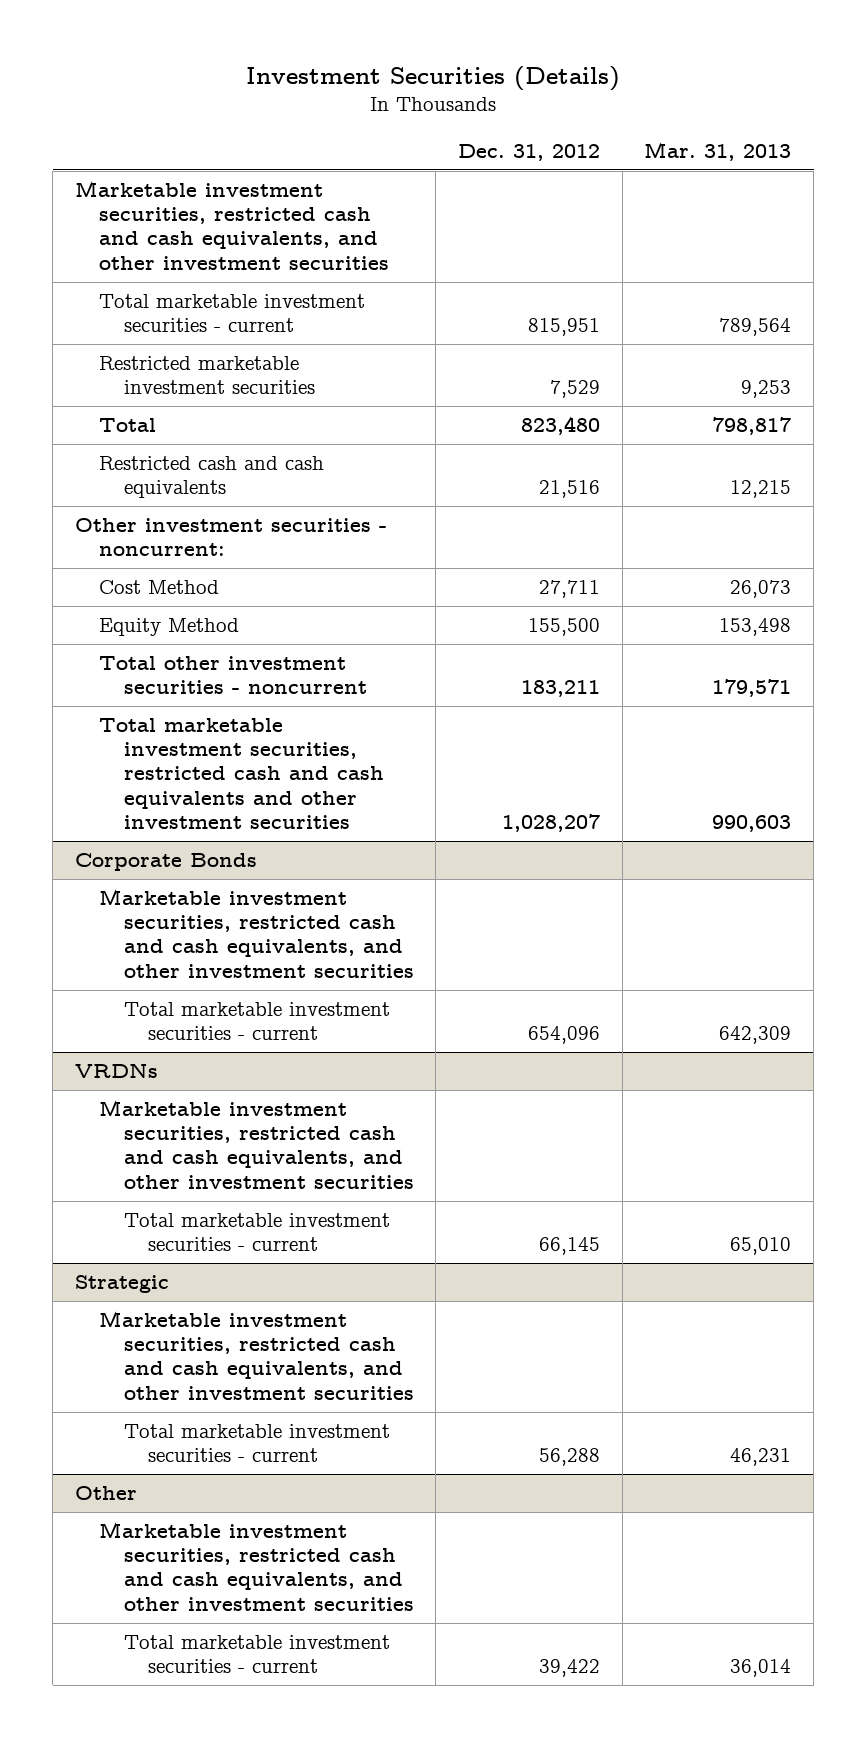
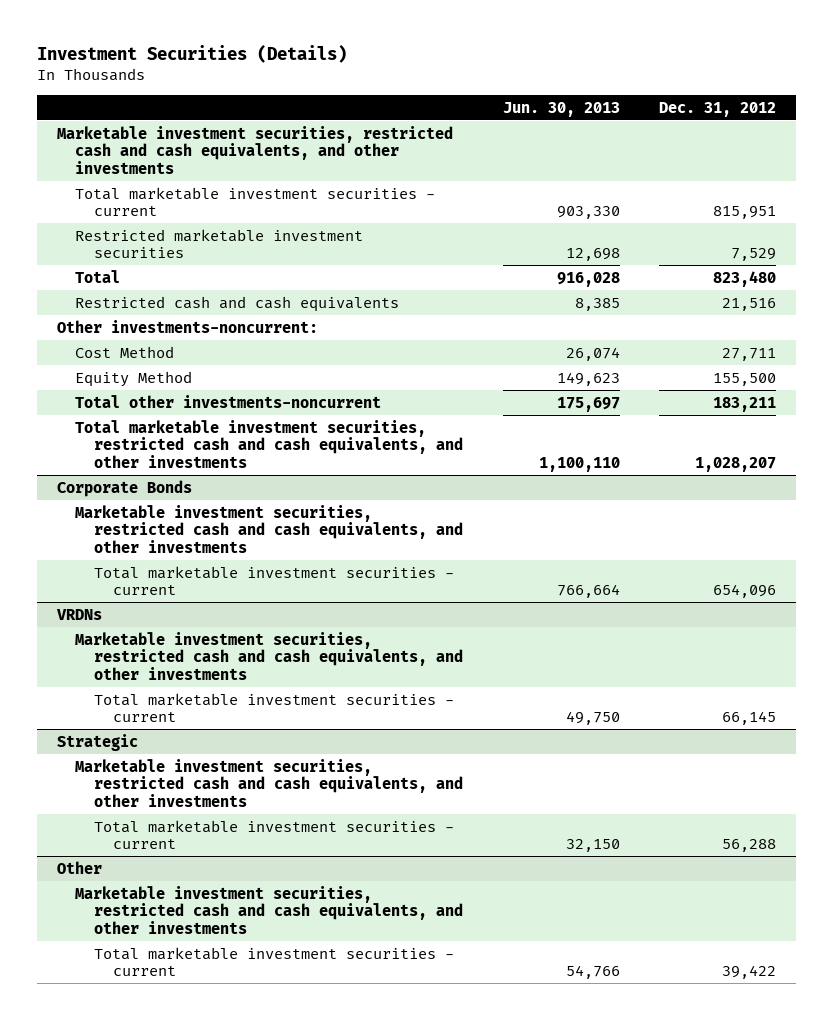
[644,141,792,161] Mar. 31, 2013 -> none
none -> [502,101,620,117] Jun. 30, 2013
[74,180,390,270] Marketable investment securities, restricted cash and cash equivalents, and other investment securities -> [56,125,453,174] Marketable investment securities, restricted cash and cash equivalents, and other investments
[74,517,387,557] Other investment securities - noncurrent: -> [56,319,318,333] Other investments-noncurrent:
[99,655,367,695] Total other investment securities - noncurrent -> [75,394,382,408] Total other investments-noncurrent
[99,717,384,830] Total marketable investment securities, restricted cash and cash equivalents and other investment securities -> [75,419,464,468] Total marketable investment securities, restricted cash and cash equivalents, and other investments
[99,888,414,978] Marketable investment securities, restricted cash and cash equivalents, and other investment securities -> [75,504,464,553] Marketable investment securities, restricted cash and cash equivalents, and other investments
[99,1099,414,1189] Marketable investment securities, restricted cash and cash equivalents, and other investment securities -> [75,631,464,680] Marketable investment securities, restricted cash and cash equivalents, and other investments
[99,1310,414,1400] Marketable investment securities, restricted cash and cash equivalents, and other investment securities -> [75,758,464,807] Marketable investment securities, restricted cash and cash equivalents, and other investments
[99,1521,414,1611] Marketable investment securities, restricted cash and cash equivalents, and other investment securities -> [75,885,464,934] Marketable investment securities, restricted cash and cash equivalents, and other investments

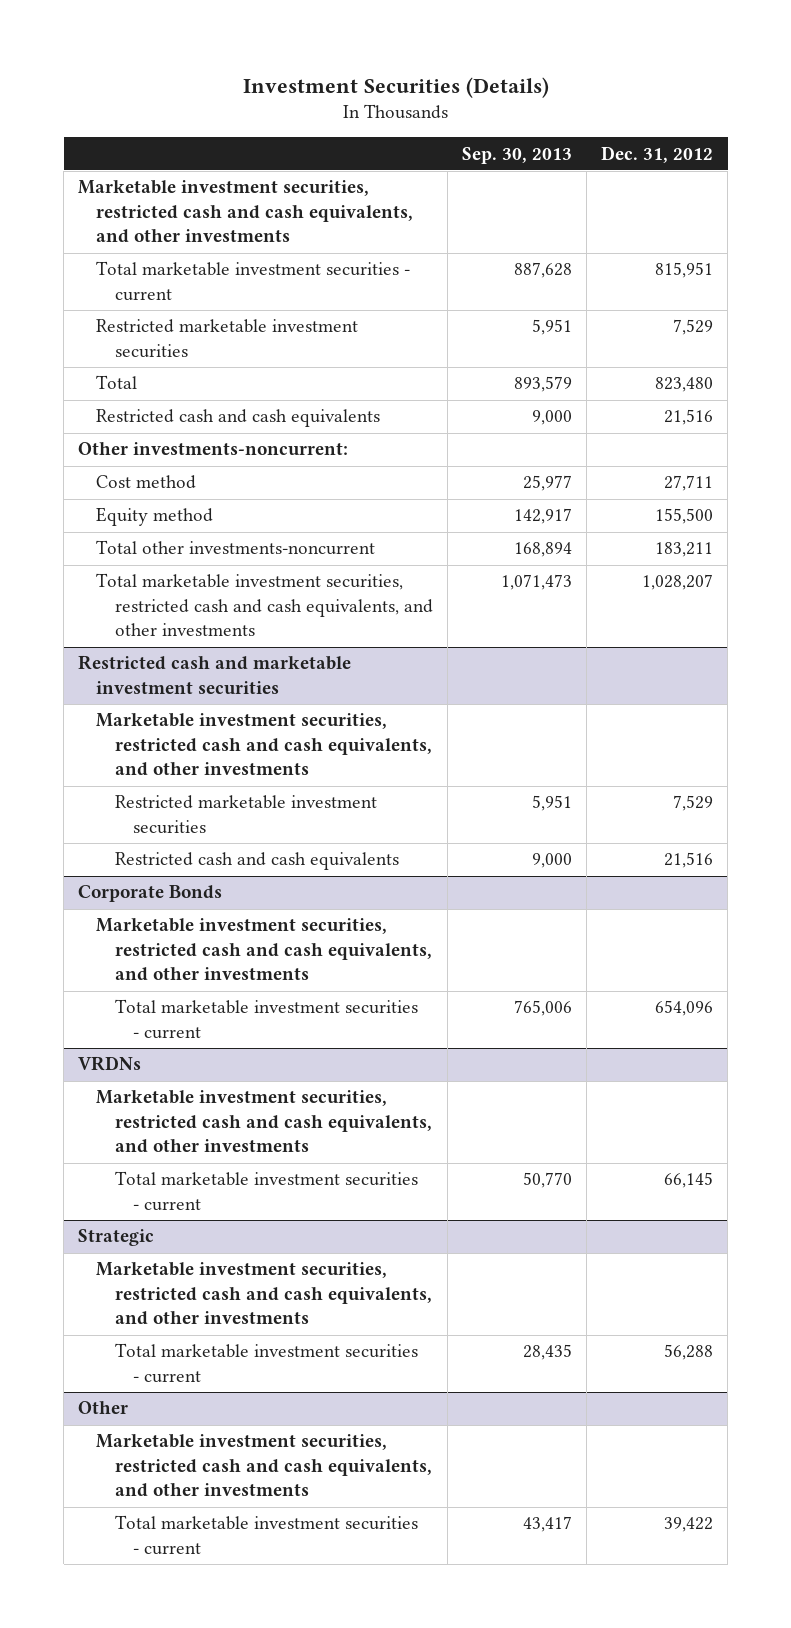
[502,101,620,117] Jun. 30, 2013 -> none
none -> [461,146,572,164] Sep. 30, 2013
[75,345,175,358] Cost Method -> [96,475,197,490] Cost method
[75,370,193,387] Equity Method -> [96,507,214,527] Equity method
none -> [78,655,352,695] Restricted cash and marketable investment securities
none -> [96,713,432,777] Marketable investment securities, restricted cash and cash equivalents, and other investments
none -> [114,795,377,834] Restricted marketable investment securities
none -> [114,852,399,871] Restricted cash and cash equivalents

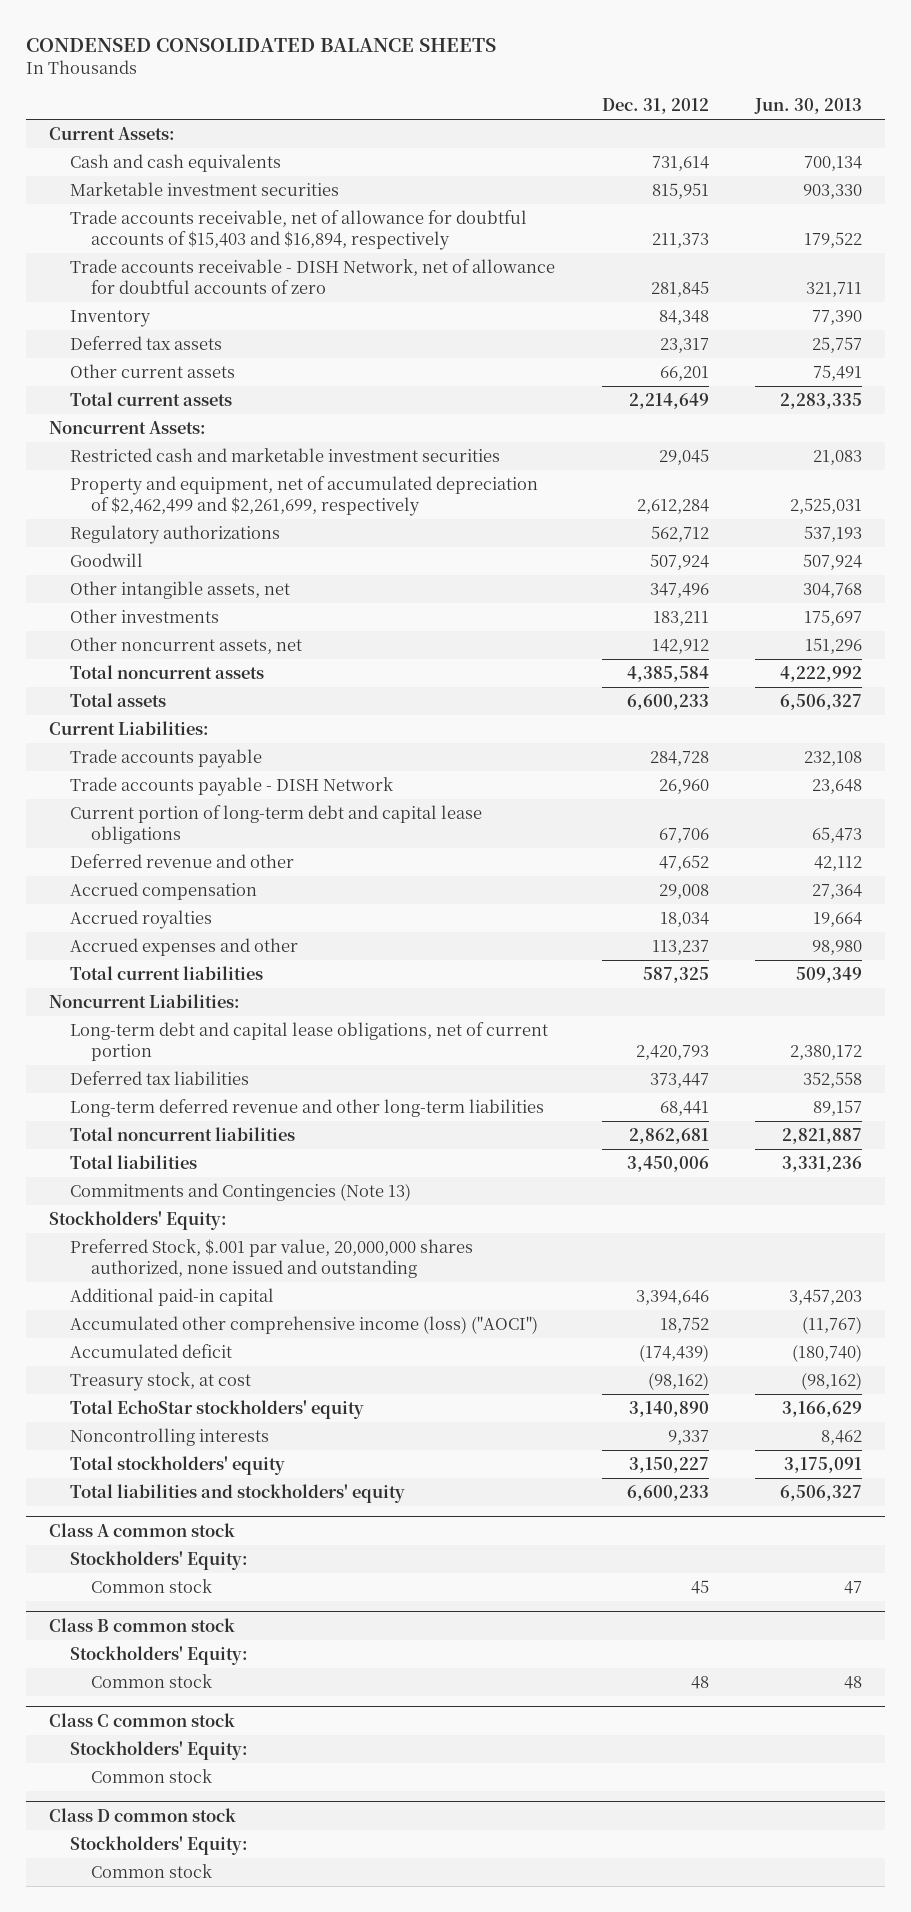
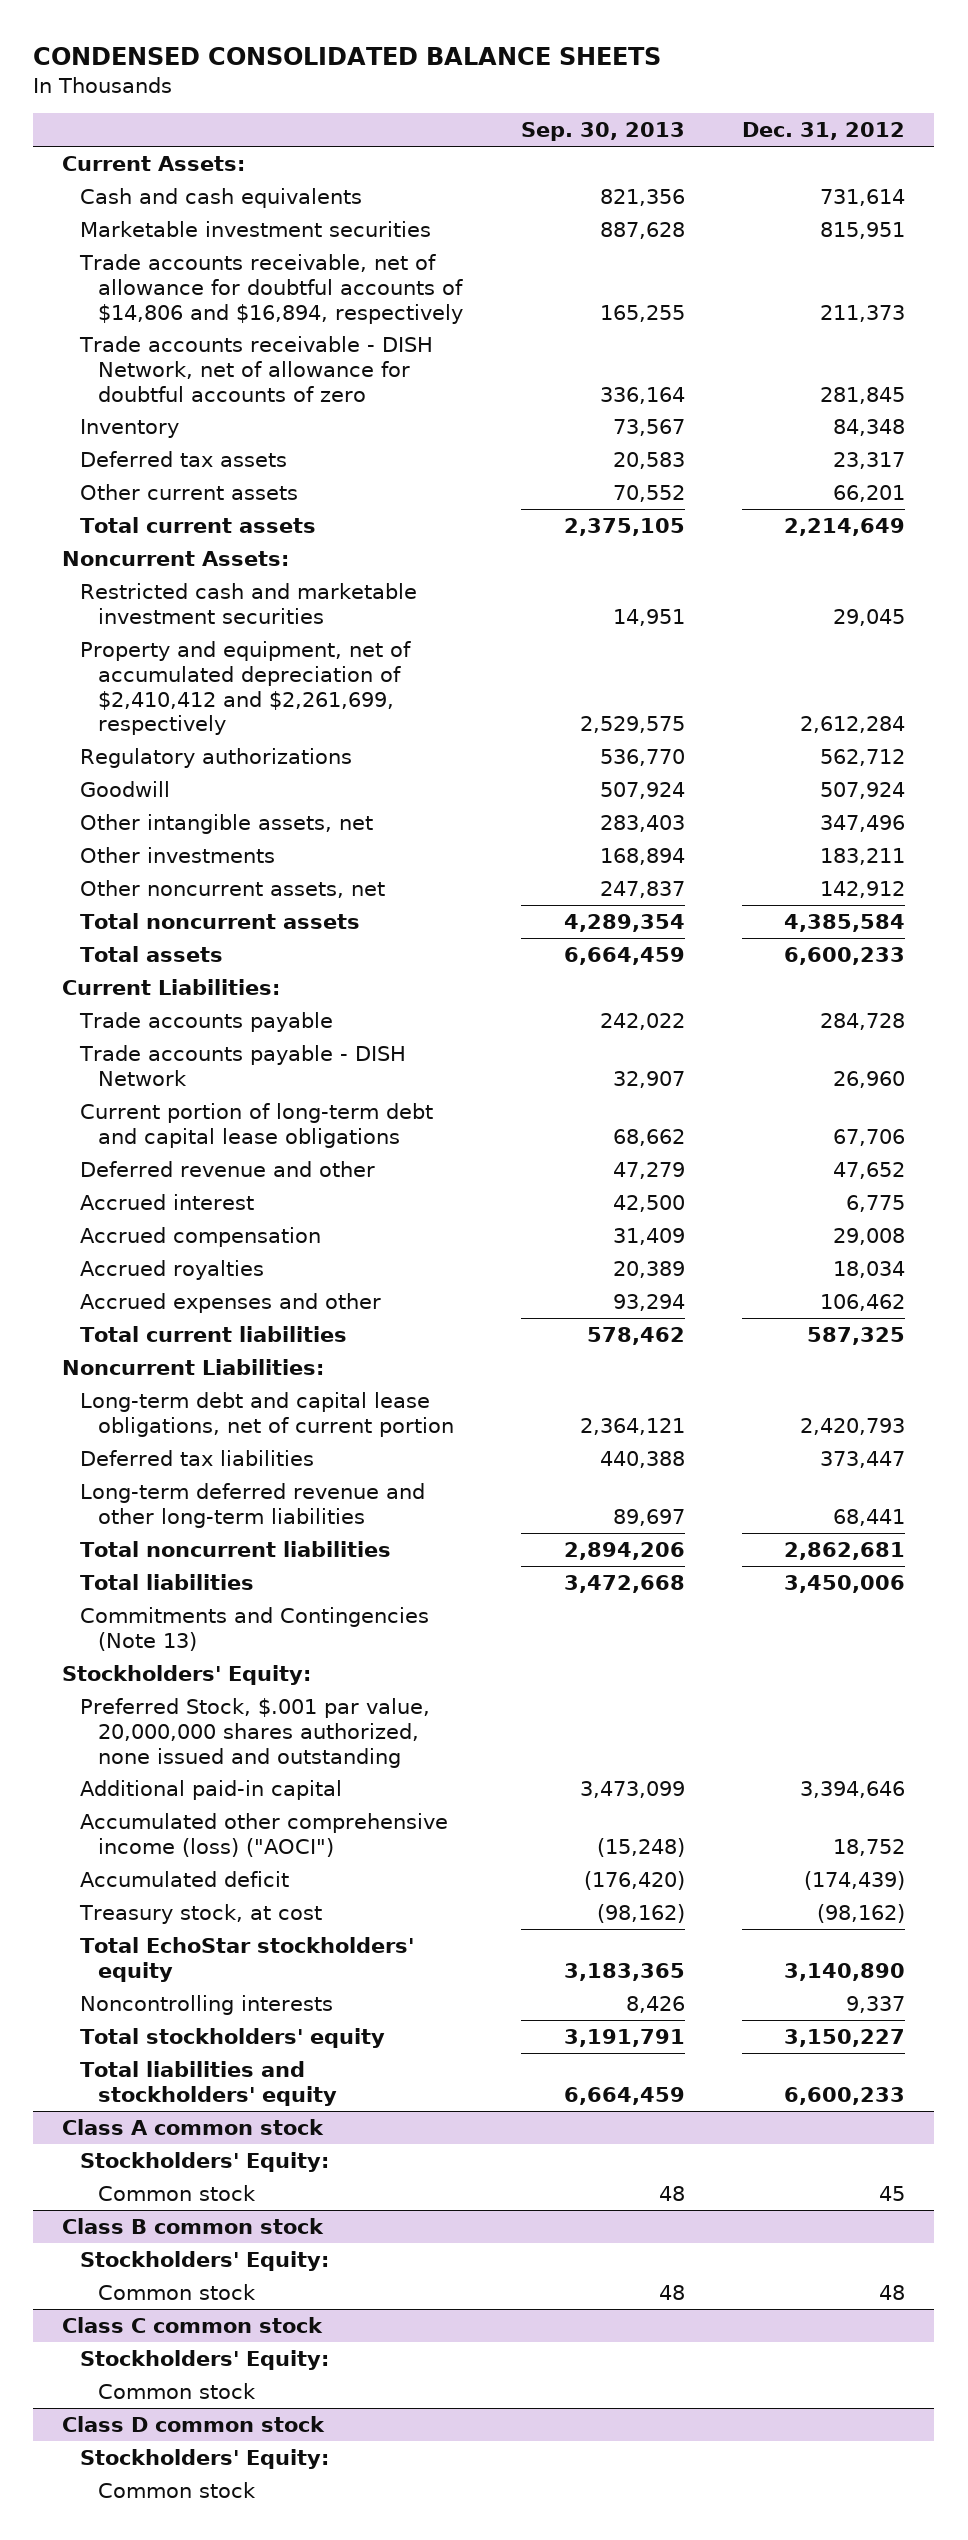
[754,98,863,115] Jun. 30, 2013 -> none
none -> [520,122,685,142] Sep. 30, 2013
[70,210,528,251] Trade accounts receivable, net of allowance for doubtful accounts of $15,403 and $16,894, respectively -> [79,253,464,324] Trade accounts receivable, net of allowance for doubtful accounts of $14,806 and $16,894, respectively
[70,476,539,517] Property and equipment, net of accumulated depreciation of $2,462,499 and $2,261,699, respectively -> [80,640,412,736] Property and equipment, net of accumulated depreciation of $2,410,412 and $2,261,699, respectively
none -> [80,1193,255,1210] Accrued interest
[651,940,709,956] 113,237 -> [820,1293,906,1311] 106,462

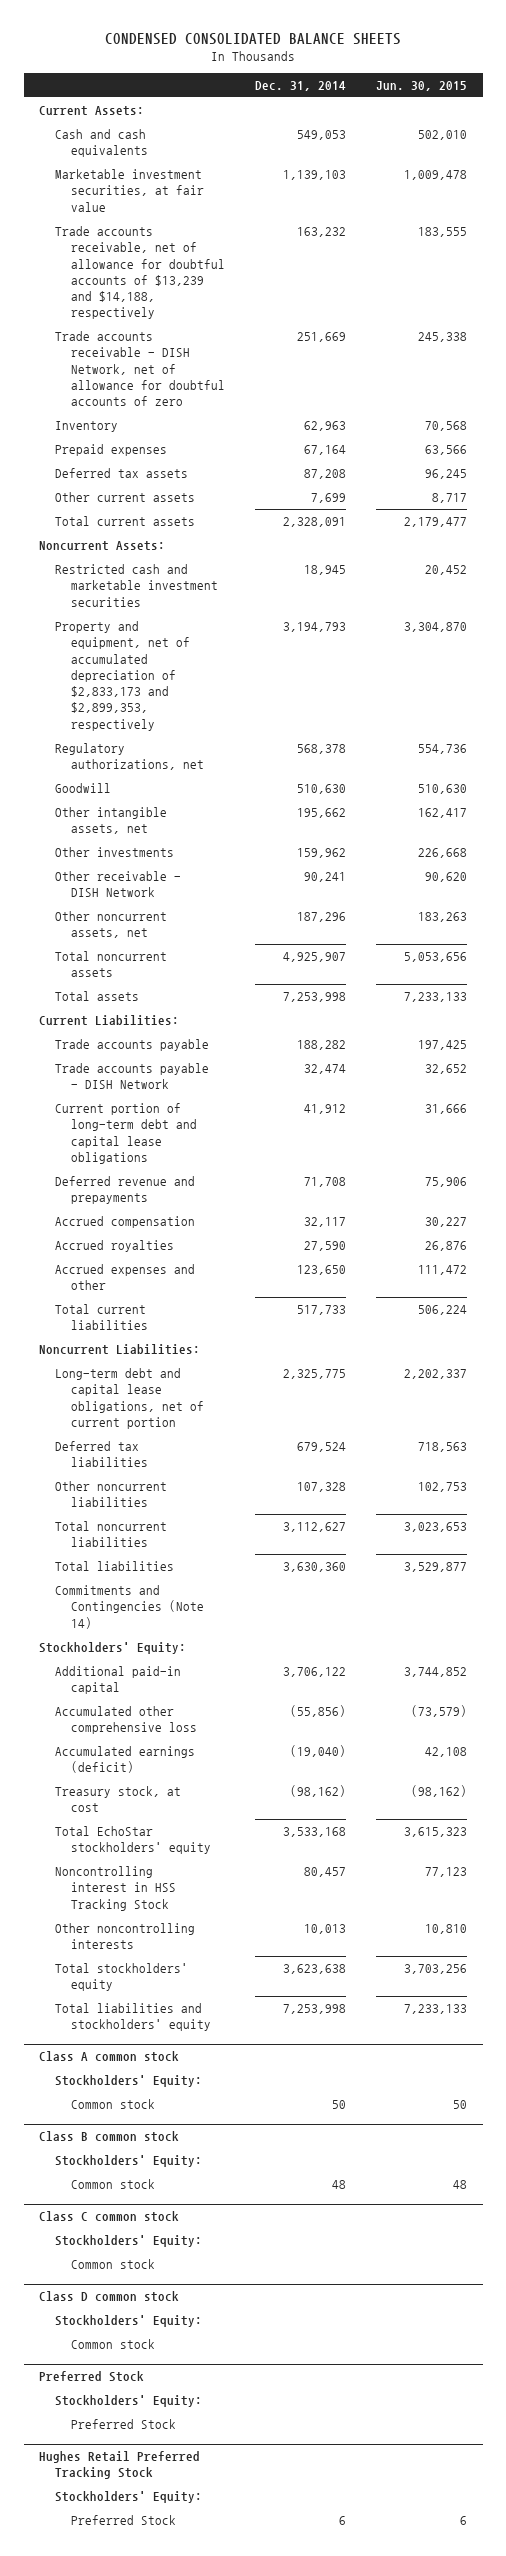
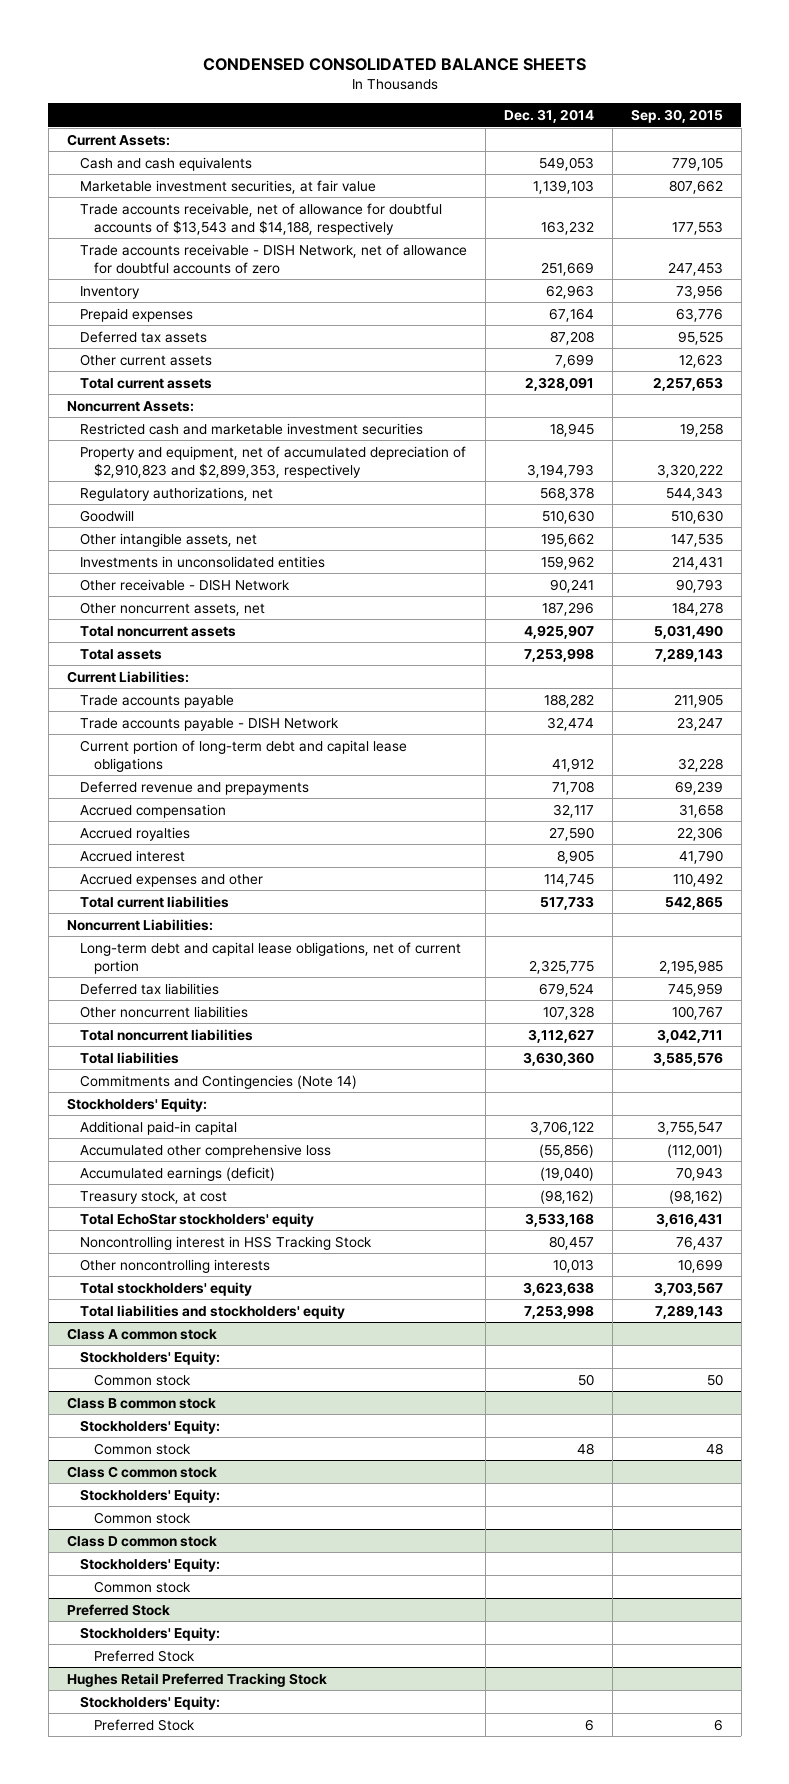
[376,80,468,91] Jun. 30, 2015 -> none
none -> [630,109,723,124] Sep. 30, 2015
[55,225,226,320] Trade accounts receivable, net of allowance for doubtful accounts of $13,239 and $14,188, respectively -> [80,202,443,235] Trade accounts receivable, net of allowance for doubtful accounts of $13,543 and $14,188, respectively
[55,620,191,731] Property and equipment, net of accumulated depreciation of $2,833,173 and $2,899,353, respectively -> [80,445,467,478] Property and equipment, net of accumulated depreciation of $2,910,823 and $2,899,353, respectively
[55,846,175,857] Other investments -> [80,555,326,568] Investments in unconsolidated entities
none -> [80,849,186,862] Accrued interest
[297,1264,347,1275] 123,650 -> [544,873,595,887] 114,745

